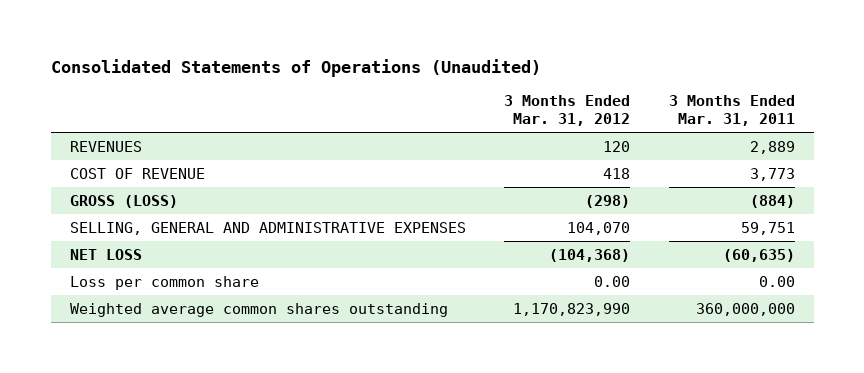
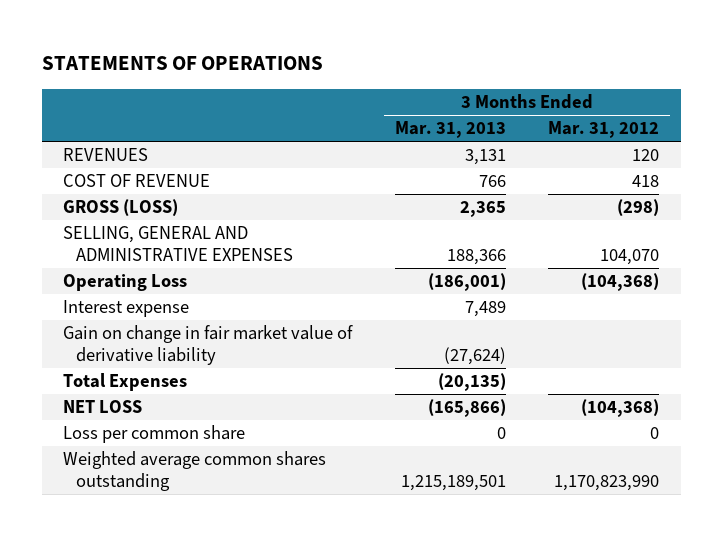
[50,58,541,77] Consolidated Statements of Operations (Unaudited) -> [42,56,324,71] STATEMENTS OF OPERATIONS
[668,95,795,127] 3 Months Ended Mar. 31, 2011 -> none
none -> [394,121,506,139] Mar. 31, 2013
none -> [63,274,188,292] Operating Loss
none -> [63,300,190,318] Interest expense
none -> [63,325,354,365] Gain on change in fair market value of derivative liability
none -> [63,373,188,392] Total Expenses
[594,275,631,287] 0.00 -> [650,427,660,440] 0

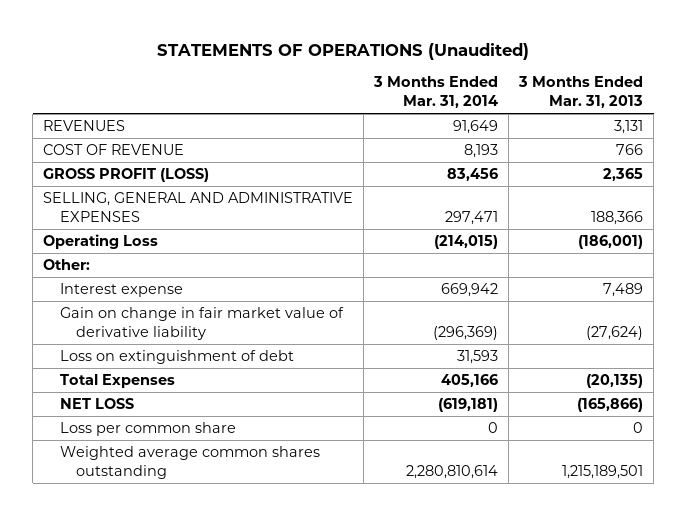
[42,56,324,71] STATEMENTS OF OPERATIONS -> [157,42,530,60] STATEMENTS OF OPERATIONS (Unaudited)
[548,121,660,139] Mar. 31, 2012 -> none
none -> [373,76,499,109] 3 Months Ended Mar. 31, 2014
[63,199,179,217] GROSS (LOSS) -> [43,168,210,183] GROSS PROFIT (LOSS)
none -> [43,259,91,271] Other:
none -> [59,350,294,365] Loss on extinguishment of debt

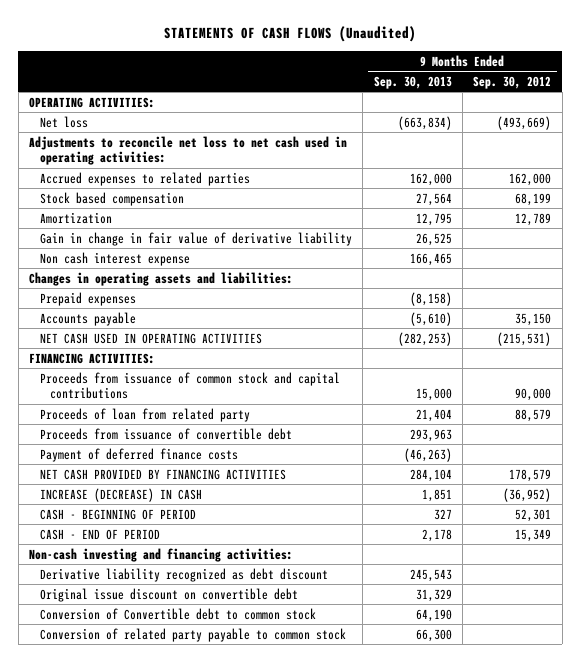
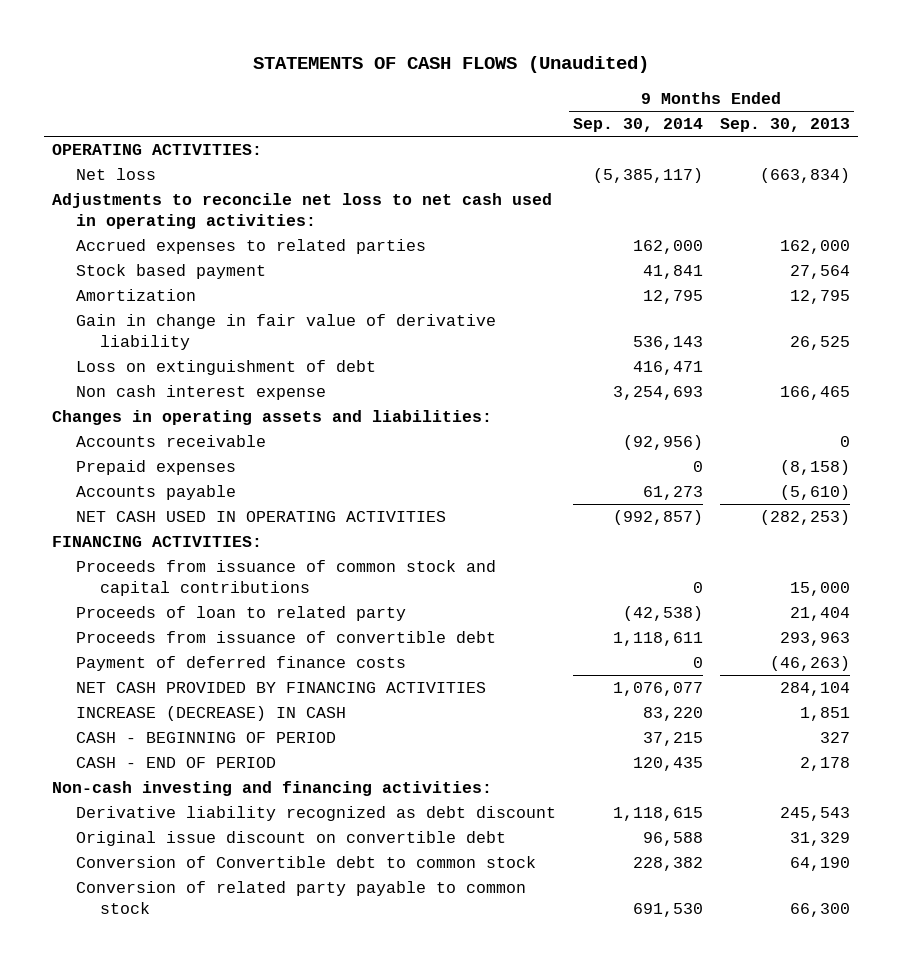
[473,75,552,89] Sep. 30, 2012 -> none
none -> [572,118,703,133] Sep. 30, 2014
[39,191,184,206] Stock based compensation -> [75,264,266,280] Stock based payment
none -> [75,360,376,376] Loss on extinguishment of debt
none -> [75,435,266,448] Accounts receivable
[39,407,250,422] Proceeds of loan from related party -> [75,606,406,622] Proceeds of loan to related party

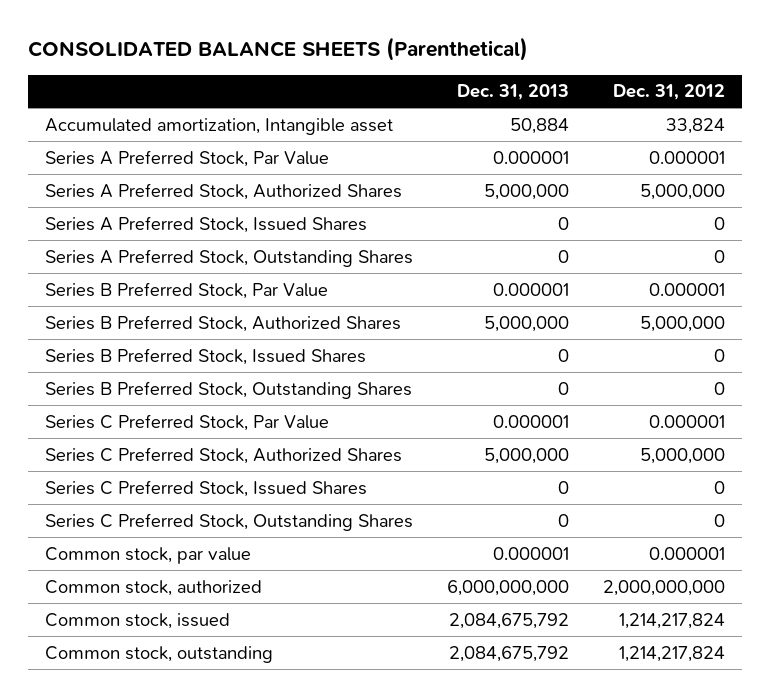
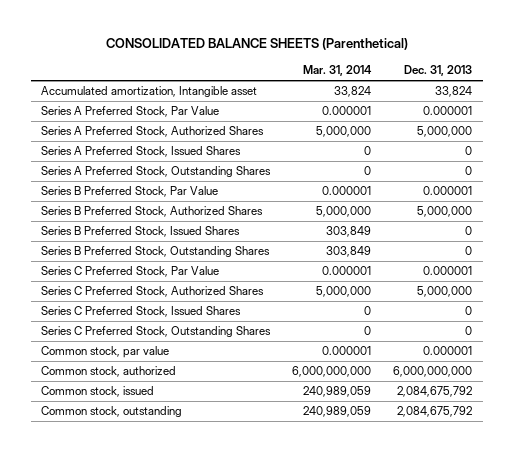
[612,84,725,101] Dec. 31, 2012 -> none
none -> [303,65,373,77] Mar. 31, 2014
[509,117,569,134] 50,884 -> [435,86,473,98] 33,824

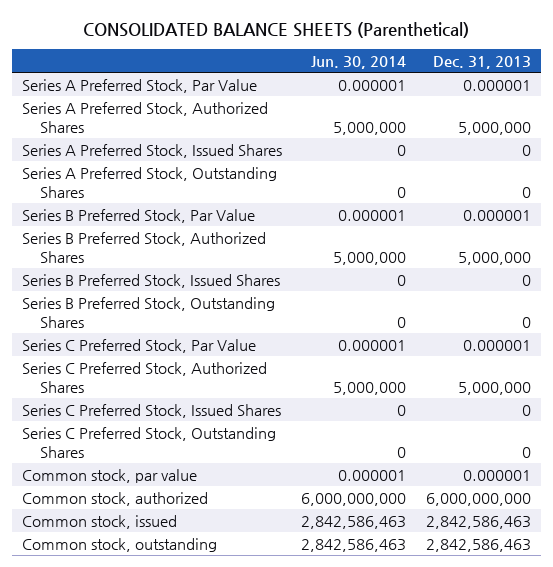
[303,65,373,77] Mar. 31, 2014 -> none
none -> [311,55,407,69] Jun. 30, 2014
[41,86,258,98] Accumulated amortization, Intangible asset -> none
[397,386,473,398] 2,084,675,792 -> [426,515,532,529] 2,842,586,463
[397,406,473,418] 2,084,675,792 -> [426,538,532,552] 2,842,586,463

